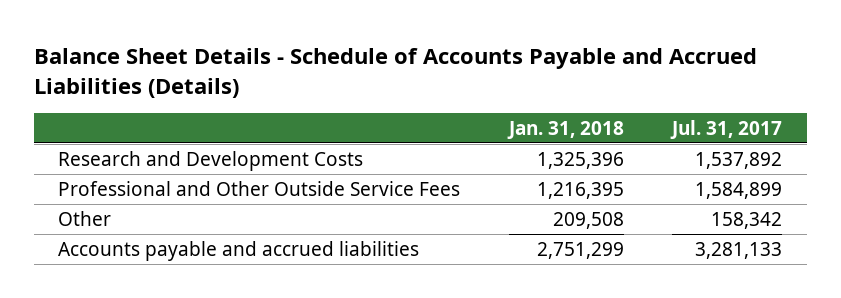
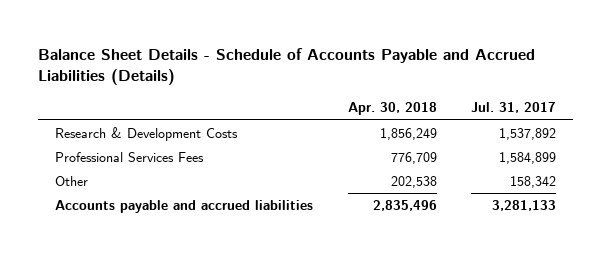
[506,120,624,139] Jan. 31, 2018 -> none
none -> [347,102,437,116] Apr. 30, 2018
[58,150,364,171] Research and Development Costs -> [55,127,239,142] Research & Development Costs
[58,180,461,196] Professional and Other Outside Service Fees -> [55,152,205,163] Professional Services Fees

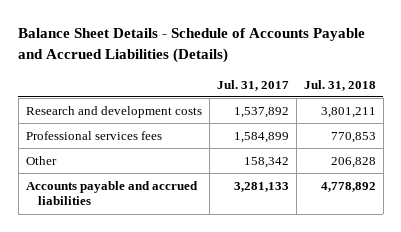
[347,102,437,116] Apr. 30, 2018 -> none
none -> [303,79,376,91] Jul. 31, 2018
[55,127,239,142] Research & Development Costs -> [25,105,202,118] Research and development costs
[55,152,205,163] Professional Services Fees -> [25,130,162,140] Professional services fees

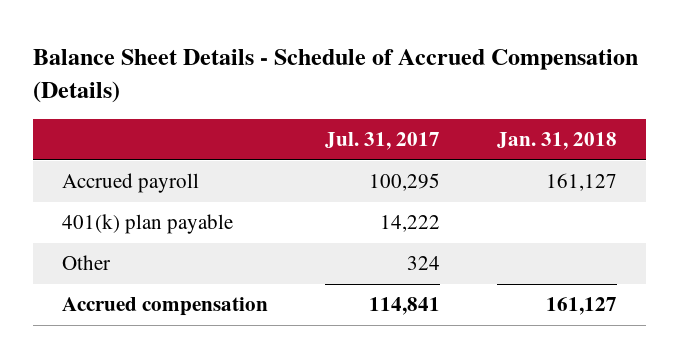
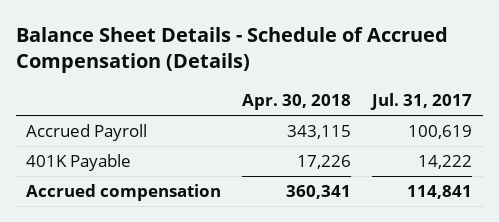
[497,132,618,151] Jan. 31, 2018 -> none
none -> [242,94,352,111] Apr. 30, 2018
[61,255,111,271] Other -> none
[61,173,199,194] Accrued payroll -> [26,124,148,142] Accrued Payroll
[368,173,440,192] 100,295 -> [408,125,473,140] 100,619
[61,214,233,235] 401(k) plan payable -> [26,154,132,172] 401K Payable

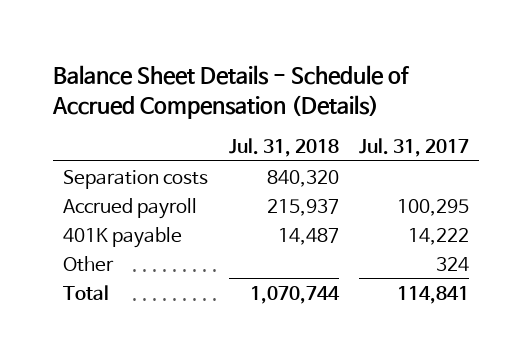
[242,94,352,111] Apr. 30, 2018 -> none
none -> [228,138,339,158] Jul. 31, 2018
none -> [63,169,209,189] Separation costs
[26,124,148,142] Accrued Payroll -> [63,197,198,219] Accrued payroll
[408,125,473,140] 100,619 -> [397,198,470,216] 100,295
[26,154,132,172] 401K Payable -> [63,226,183,248] 401K payable
none -> [63,255,115,272] Other
[26,184,222,202] Accrued compensation -> [63,284,110,300] Total

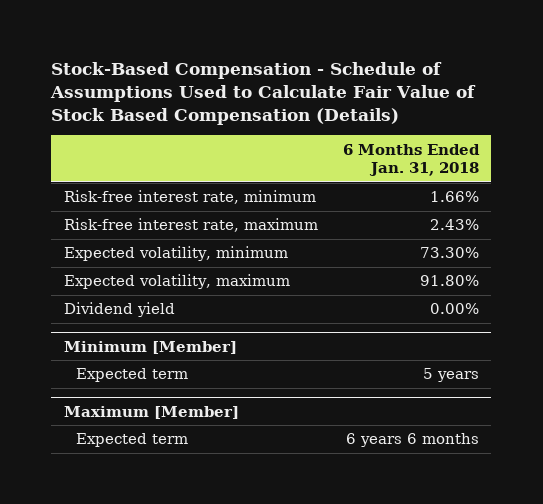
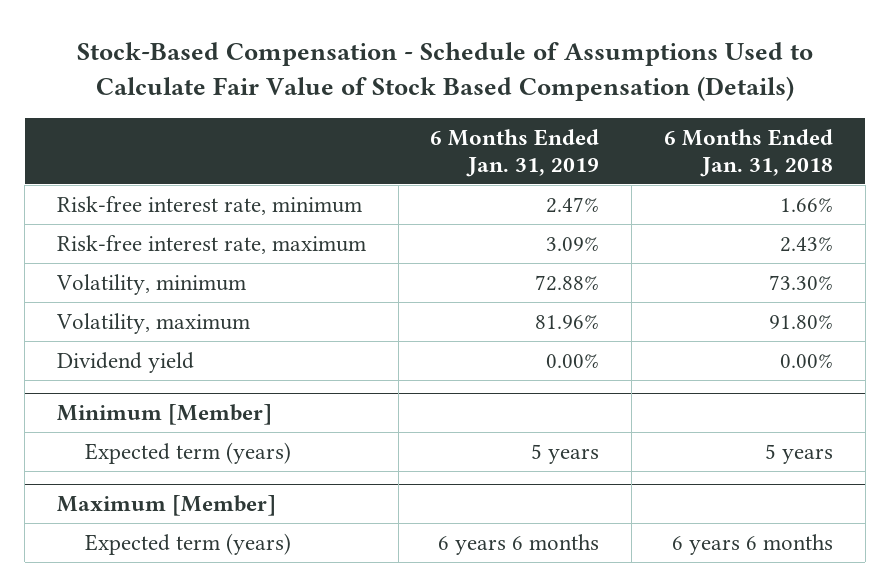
none -> [430,129,600,177] 6 Months Ended Jan. 31, 2019
[63,246,288,262] Expected volatility, minimum -> [55,273,246,295] Volatility, minimum
[63,274,290,290] Expected volatility, maximum -> [55,312,250,334] Volatility, maximum
[75,368,188,383] Expected term -> [84,441,291,464] Expected term (years)
[75,433,188,448] Expected term -> [84,532,291,555] Expected term (years)

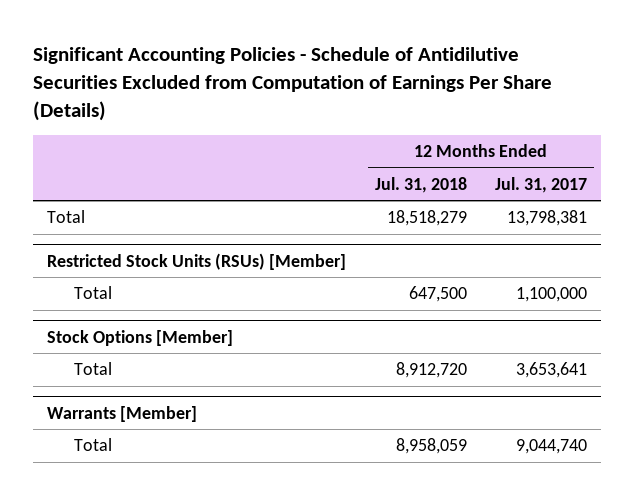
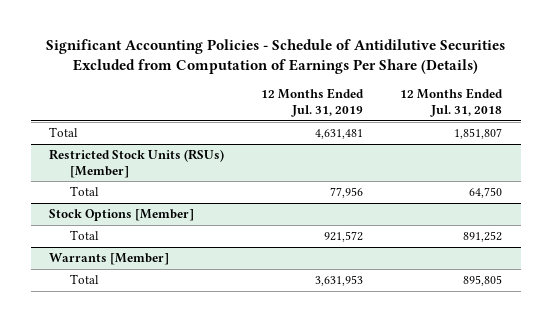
[495,176,588,193] Jul. 31, 2017 -> none
none -> [261,88,365,117] 12 Months Ended Jul. 31, 2019
[386,210,467,227] 18,518,279 -> [454,128,503,140] 1,851,807
[408,286,467,303] 647,500 -> [469,187,503,199] 64,750
[395,362,467,379] 8,912,720 -> [463,231,503,243] 891,252
[395,438,467,455] 8,958,059 -> [463,275,503,287] 895,805

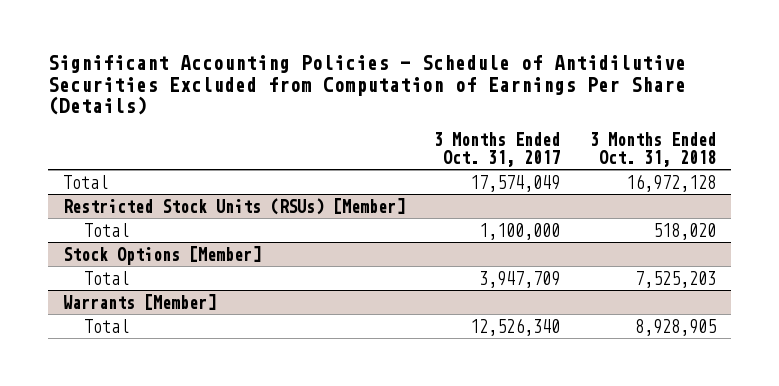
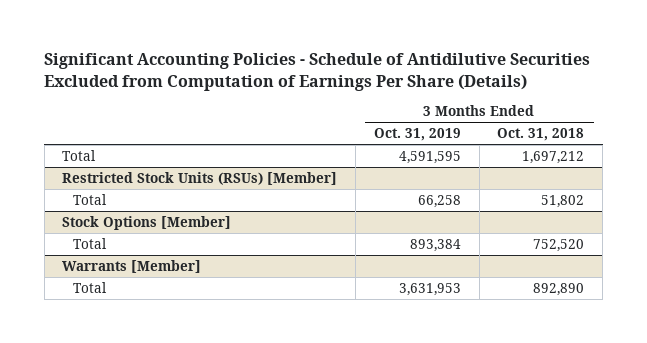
[434,132,561,167] 3 Months Ended Oct. 31, 2017 -> none
none -> [373,128,461,142] Oct. 31, 2019
[625,173,716,192] 16,972,128 -> [522,150,585,164] 1,697,212
[652,222,716,240] 518,020 -> [541,194,585,208] 51,802
[634,270,716,288] 7,525,203 -> [533,238,585,252] 752,520
[634,318,716,336] 8,928,905 -> [533,282,585,296] 892,890

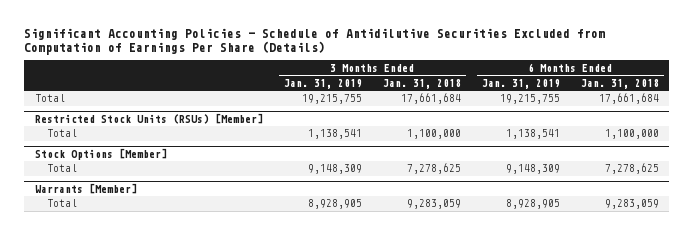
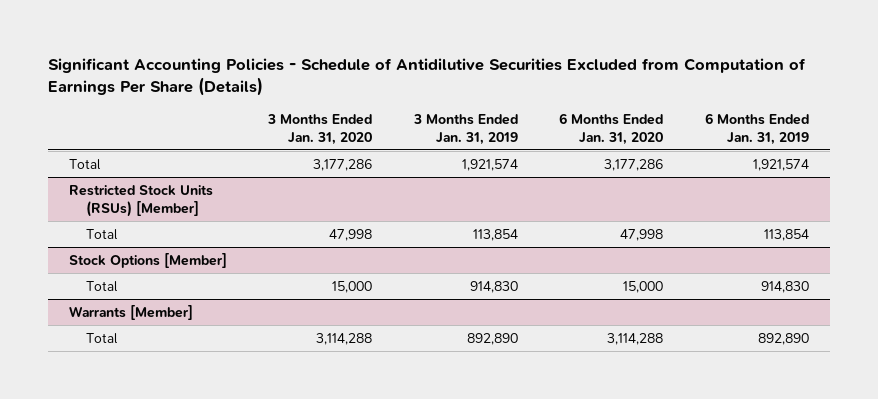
[382,78,461,89] Jan. 31, 2018 -> none
[580,78,659,89] Jan. 31, 2018 -> none
none -> [267,113,373,145] 3 Months Ended Jan. 31, 2020
none -> [559,112,664,145] 6 Months Ended Jan. 31, 2020
[301,94,362,105] 19,215,755 -> [461,158,518,171] 1,921,574
[499,94,560,105] 19,215,755 -> [753,158,810,171] 1,921,574
[307,129,362,140] 1,138,541 -> [472,228,518,241] 113,854
[505,129,560,140] 1,138,541 -> [764,228,810,241] 113,854
[307,164,362,175] 9,148,309 -> [469,280,518,293] 914,830
[505,164,560,175] 9,148,309 -> [761,280,810,293] 914,830
[307,199,362,210] 8,928,905 -> [466,332,518,345] 892,890
[505,199,560,210] 8,928,905 -> [758,332,810,345] 892,890

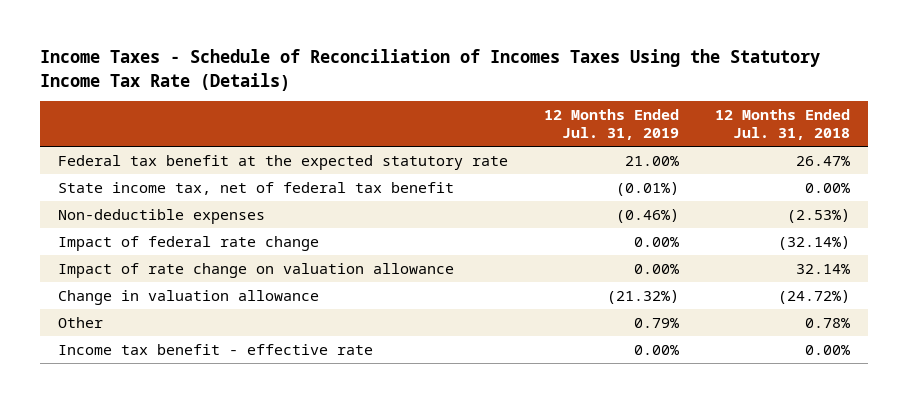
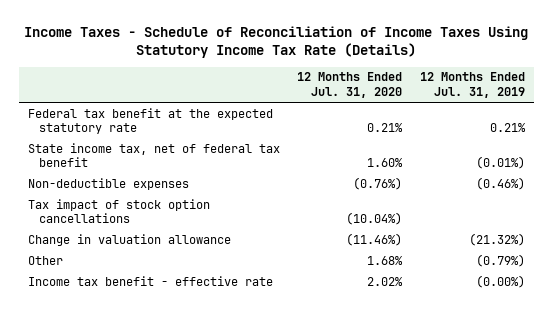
[40,49,821,91] Income Taxes - Schedule of Reconciliation of Incomes Taxes Using the Statutory Income Tax Rate (Details) -> [24,26,529,59] Income Taxes - Schedule of Reconciliation of Income Taxes Using Statutory Income Tax Rate (Details)
[714,109,850,141] 12 Months Ended Jul. 31, 2018 -> none
none -> [297,72,403,99] 12 Months Ended Jul. 31, 2020
[624,155,679,166] 21.00% -> [489,123,526,133] 0.21%
[58,235,320,251] Impact of federal rate change -> none
[58,262,455,278] Impact of rate change on valuation allowance -> none
none -> [27,198,210,224] Tax impact of stock option cancellations
[633,317,679,328] 0.79% -> [475,253,525,267] (0.79%)
[633,344,679,355] 0.00% -> [475,274,525,288] (0.00%)

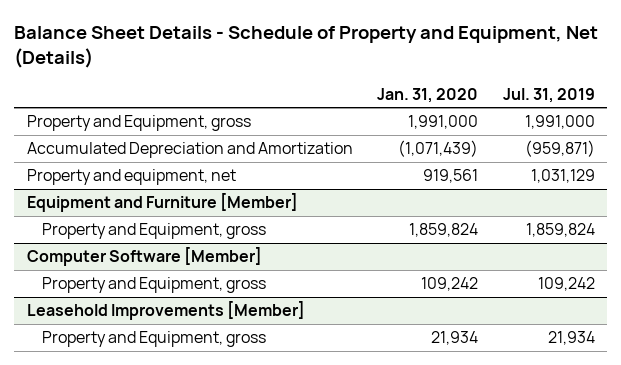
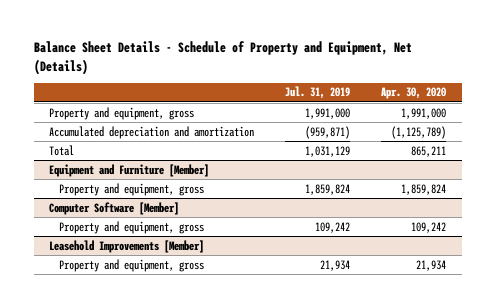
[377,87,479,103] Jan. 31, 2020 -> none
none -> [381,87,447,100] Apr. 30, 2020
[26,115,251,132] Property and Equipment, gross -> [49,106,195,120] Property and equipment, gross
[26,142,353,159] Accumulated Depreciation and Amortization -> [49,125,255,139] Accumulated depreciation and amortization
[26,169,236,186] Property and equipment, net -> [49,144,75,156] Total
[41,223,266,240] Property and Equipment, gross -> [58,182,204,196] Property and equipment, gross
[41,277,266,294] Property and Equipment, gross -> [58,220,204,234] Property and equipment, gross
[41,331,266,348] Property and Equipment, gross -> [58,258,204,272] Property and equipment, gross

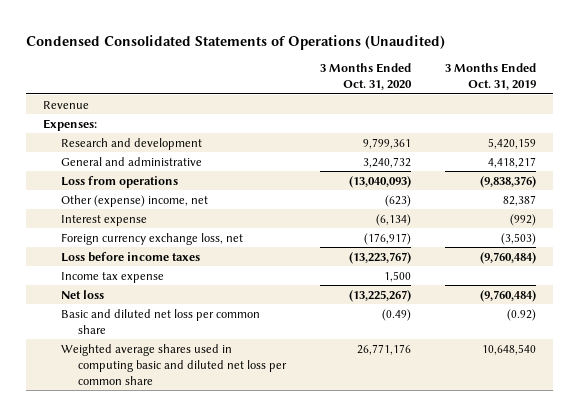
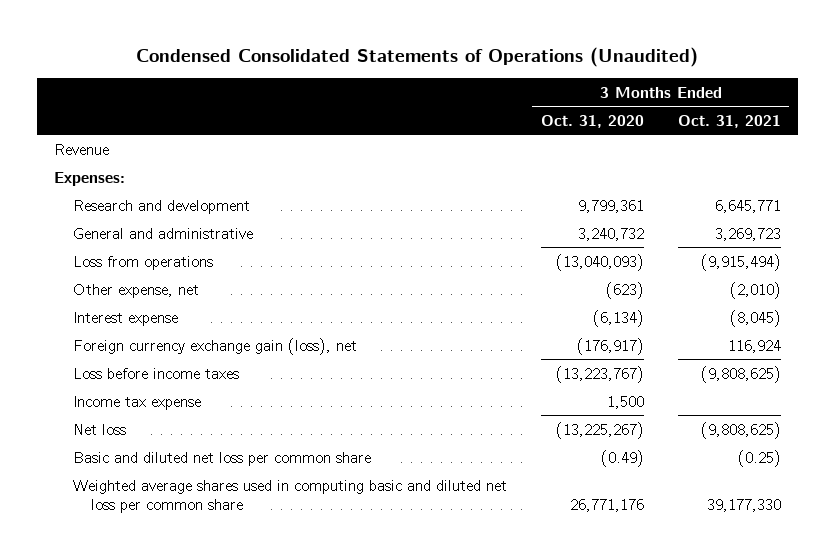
[445,63,537,91] 3 Months Ended Oct. 31, 2019 -> none
none -> [677,114,781,128] Oct. 31, 2021
[60,194,208,207] Other (expense) income, net -> [72,283,199,298] Other expense, net
[60,232,243,245] Foreign currency exchange loss, net -> [72,337,357,355] Foreign currency exchange gain (loss), net

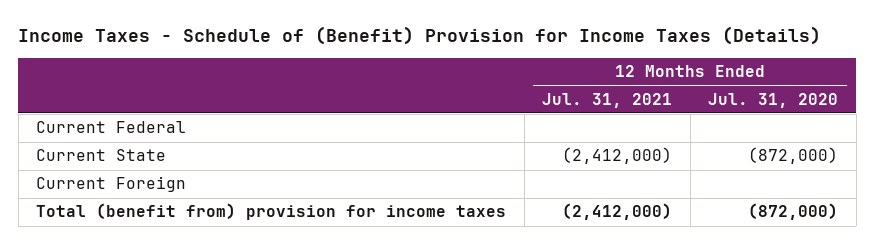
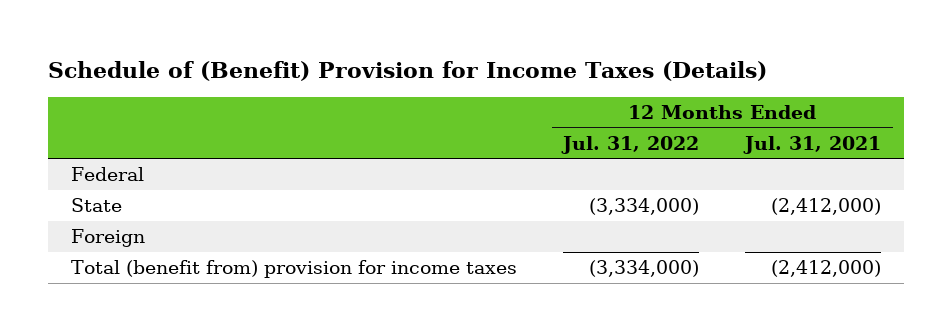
[18,26,822,46] Income Taxes - Schedule of (Benefit) Provision for Income Taxes (Details) -> [48,61,768,82] Schedule of (Benefit) Provision for Income Taxes (Details)
[708,92,839,108] Jul. 31, 2020 -> none
none -> [561,136,700,155] Jul. 31, 2022
[36,121,187,134] Current Federal -> [71,167,145,182] Federal
[36,149,167,162] Current State -> [71,198,123,213] State
[36,176,187,193] Current Foreign -> [71,229,146,248] Foreign

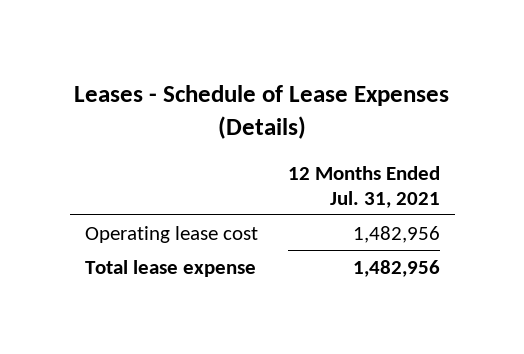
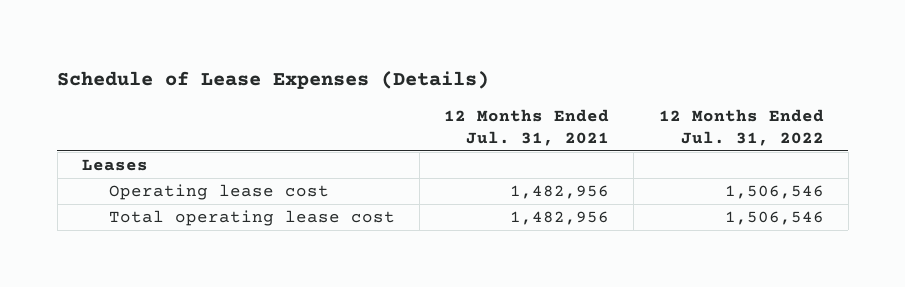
[74,85,450,140] Leases - Schedule of Lease Expenses (Details) -> [57,70,490,89] Schedule of Lease Expenses (Details)
none -> [658,108,824,146] 12 Months Ended Jul. 31, 2022
none -> [81,159,148,172] Leases
[84,259,256,277] Total lease expense -> [109,210,396,227] Total operating lease cost

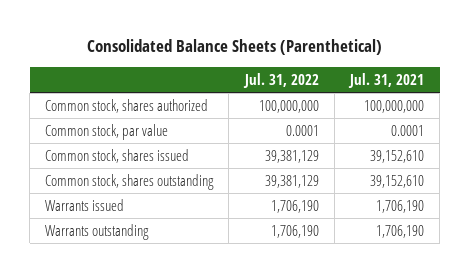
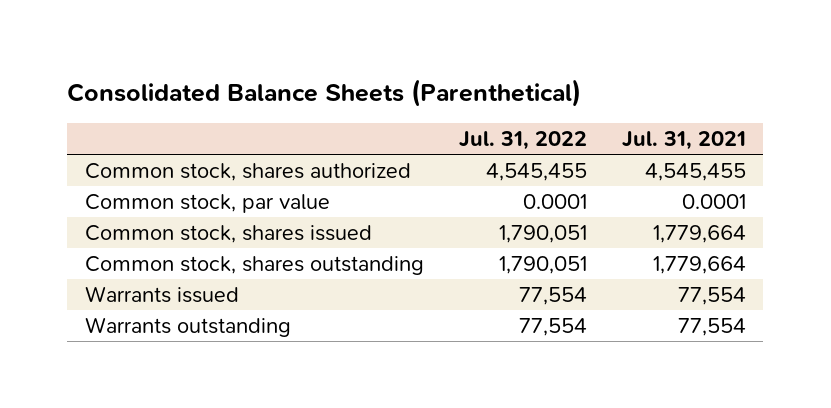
[258,99,319,113] 100,000,000 -> [485,162,587,181] 4,545,455
[363,99,424,113] 100,000,000 -> [644,162,746,181] 4,545,455
[264,149,319,163] 39,381,129 -> [498,224,587,243] 1,790,051
[369,149,424,163] 39,152,610 -> [652,224,746,243] 1,779,664
[264,174,319,188] 39,381,129 -> [498,255,587,274] 1,790,051
[369,174,424,188] 39,152,610 -> [652,255,746,274] 1,779,664
[270,199,319,213] 1,706,190 -> [518,286,587,305] 77,554
[375,199,424,213] 1,706,190 -> [677,286,746,305] 77,554
[270,224,319,238] 1,706,190 -> [518,317,587,336] 77,554
[375,224,424,238] 1,706,190 -> [677,317,746,336] 77,554

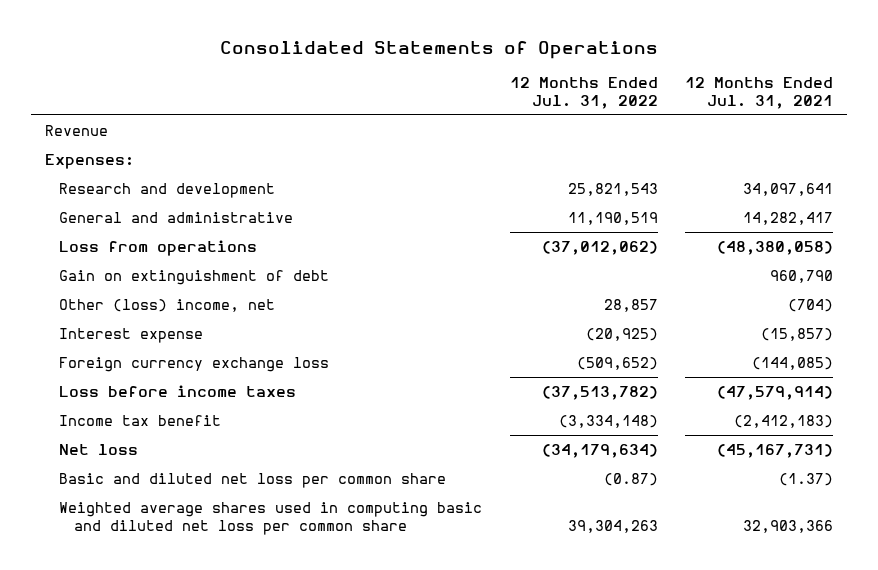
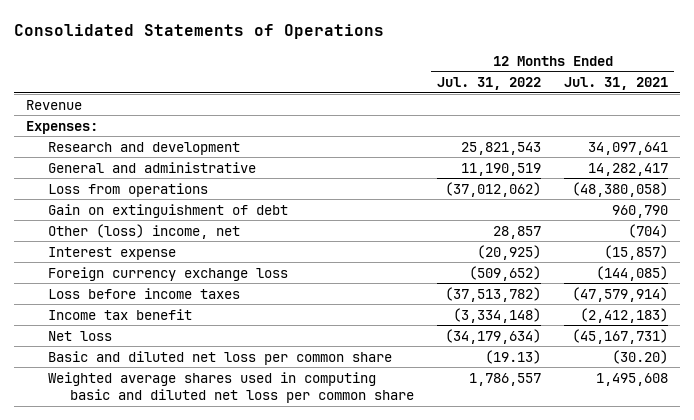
[603,472,658,486] (0.87) -> [485,349,542,364] (19.13)
[779,472,834,486] (1.37) -> [612,349,669,364] (30.20)
[567,519,658,533] 39,304,263 -> [469,372,542,386] 1,786,557
[743,519,834,533] 32,903,366 -> [596,372,669,386] 1,495,608

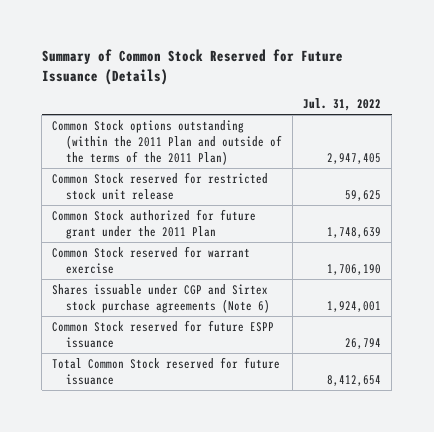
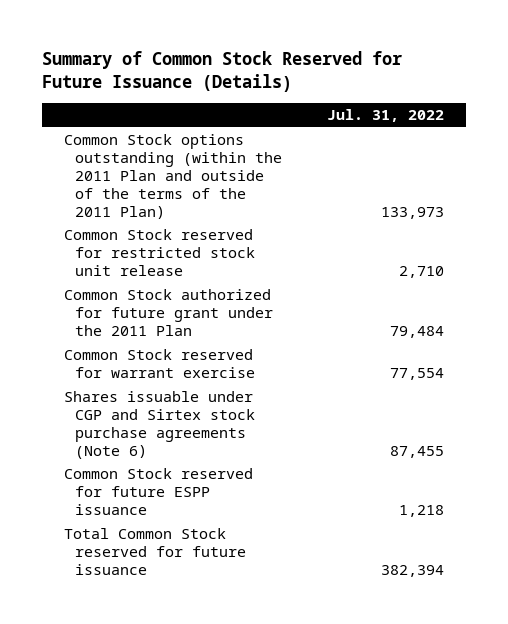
[327,153,382,165] 2,947,405 -> [380,206,444,219] 133,973
[345,190,382,202] 59,625 -> [398,266,444,279] 2,710
[327,227,382,239] 1,748,639 -> [389,326,444,339] 79,484
[327,264,382,276] 1,706,190 -> [389,368,444,381] 77,554
[327,301,382,313] 1,924,001 -> [389,445,444,458] 87,455
[345,338,382,350] 26,794 -> [398,505,444,518] 1,218
[327,375,382,387] 8,412,654 -> [380,565,444,578] 382,394

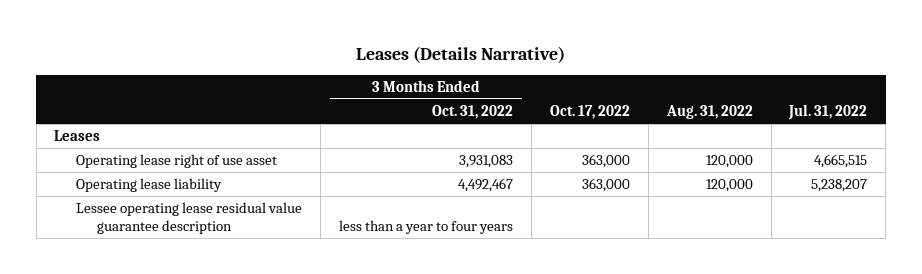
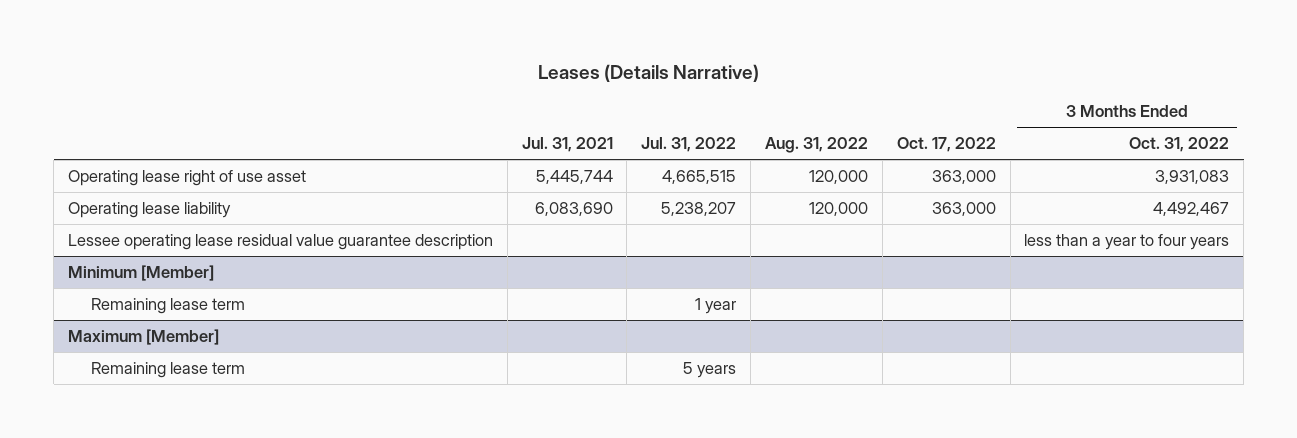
none -> [521,137,613,153] Jul. 31, 2021
[54,130,101,142] Leases -> none
none -> [67,264,214,281] Minimum [Member]
none -> [91,297,246,314] Remaining lease term
none -> [67,328,219,345] Maximum [Member]
none -> [91,361,246,378] Remaining lease term

